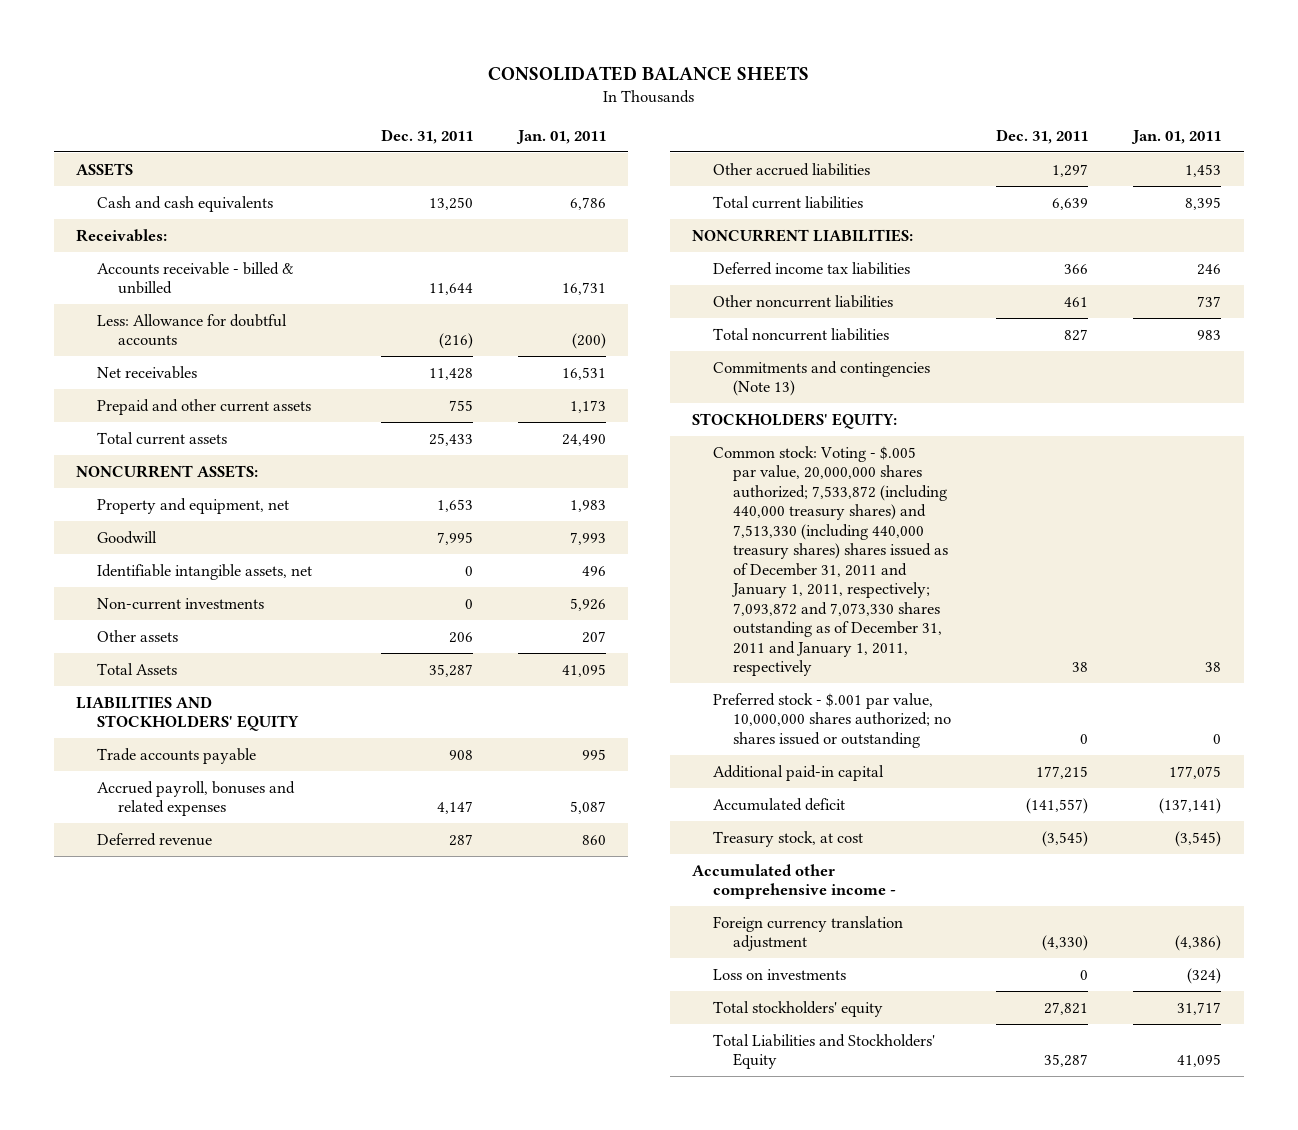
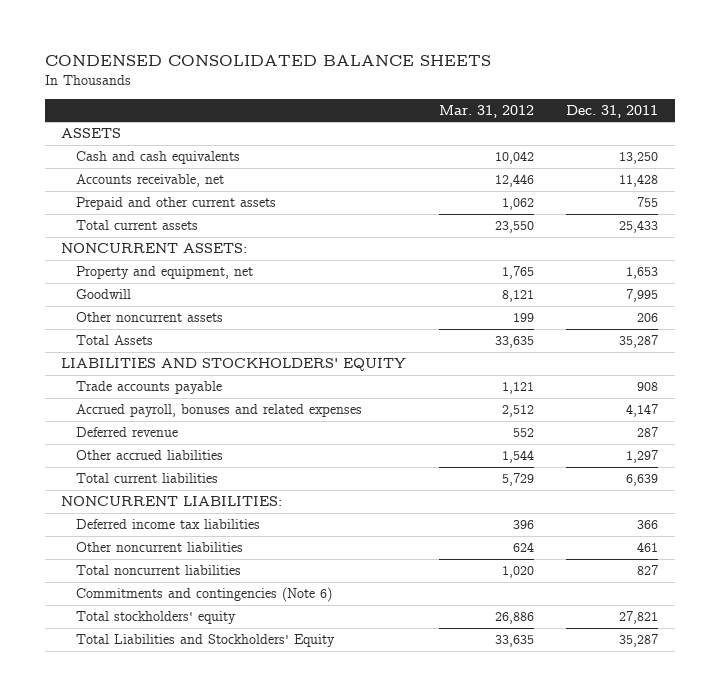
[487,65,809,81] CONSOLIDATED BALANCE SHEETS -> [44,55,491,67] CONDENSED CONSOLIDATED BALANCE SHEETS
[515,129,606,144] Jan. 01, 2011 -> none
none -> [438,104,534,118] Mar. 31, 2012
[76,228,168,242] Receivables: -> none
[97,261,295,295] Accounts receivable - billed & unbilled -> none
[97,313,288,347] Less: Allowance for doubtful accounts -> none
[97,365,198,379] Net receivables -> [75,174,224,188] Accounts receivable, net
[97,563,313,580] Identifiable intangible assets, net -> none
[97,597,265,610] Non-current investments -> none
[97,629,179,642] Other assets -> [75,312,223,323] Other noncurrent assets
[692,412,898,429] STOCKHOLDERS' EQUITY: -> none
[712,445,949,677] Common stock: Voting - $.005 par value, 20,000,000 shares authorized; 7,533,872 (including 440,000 treasury shares) and 7,513,330 (including 440,000 treasury shares) shares issued as of December 31, 2011 and January 1, 2011, respectively; 7,093,872 and 7,073,330 shares outstanding as of December 31, 2011 and January 1, 2011, respectively -> none
[712,692,952,748] Preferred stock - $.001 par value, 10,000,000 shares authorized; no shares issued or outstanding -> none
[712,764,884,781] Additional paid-in capital -> none
[712,797,845,811] Accumulated deficit -> none
[712,830,863,847] Treasury stock, at cost -> none
[692,863,896,900] Accumulated other comprehensive income - -> none
[712,915,903,952] Foreign currency translation adjustment -> none
[712,968,846,980] Loss on investments -> none
[712,360,930,397] Commitments and contingencies (Note 13) -> [75,587,332,603] Commitments and contingencies (Note 6)

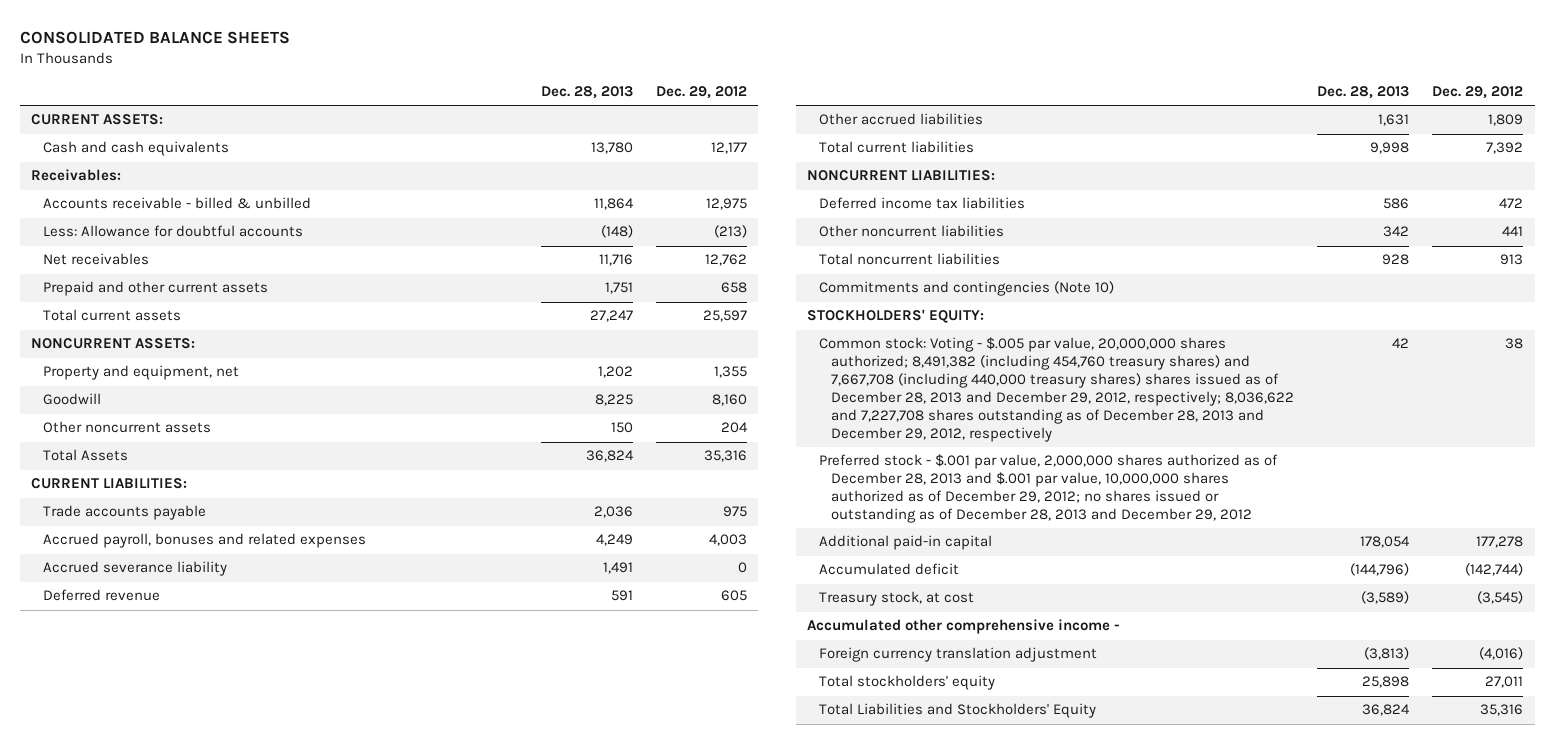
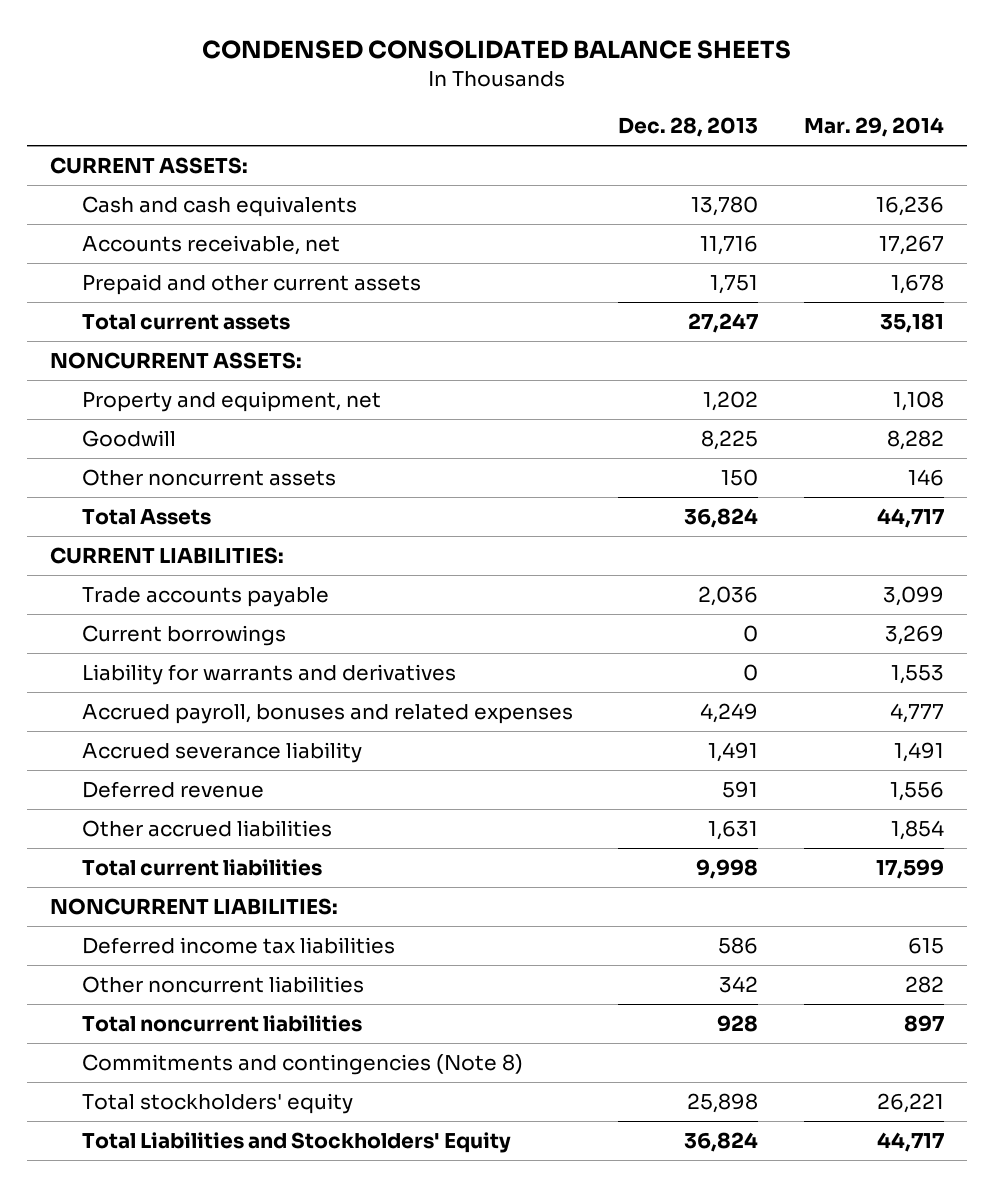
[19,30,290,44] CONSOLIDATED BALANCE SHEETS -> [201,40,791,60] CONDENSED CONSOLIDATED BALANCE SHEETS
[655,86,747,100] Dec. 29, 2012 -> none
none -> [803,117,944,138] Mar. 29, 2014
[31,169,122,182] Receivables: -> none
[42,197,311,210] Accounts receivable - billed & unbilled -> none
[42,225,303,238] Less: Allowance for doubtful accounts -> none
[42,253,149,266] Net receivables -> [81,234,340,255] Accounts receivable, net
none -> [81,624,286,646] Current borrowings
none -> [81,663,456,685] Liability for warrants and derivatives
[807,309,985,324] STOCKHOLDERS' EQUITY: -> none
[819,337,1294,443] Common stock: Voting - $.005 par value, 20,000,000 shares authorized; 8,491,382 (including 454,760 treasury shares) and 7,667,708 (including 440,000 treasury shares) shares issued as of December 28, 2013 and December 29, 2012, respectively; 8,036,622 and 7,227,708 shares outstanding as of December 28, 2013 and December 29, 2012, respectively -> none
[819,454,1279,524] Preferred stock - $.001 par value, 2,000,000 shares authorized as of December 28, 2013 and $.001 par value, 10,000,000 shares authorized as of December 29, 2012; no shares issued or outstanding as of December 28, 2013 and December 29, 2012 -> none
[819,535,993,551] Additional paid-in capital -> none
[819,563,960,576] Accumulated deficit -> none
[819,591,975,607] Treasury stock, at cost -> none
[807,619,1121,635] Accumulated other comprehensive income - -> none
[819,647,1098,663] Foreign currency translation adjustment -> none
[819,281,1115,297] Commitments and contingencies (Note 10) -> [81,1053,523,1075] Commitments and contingencies (Note 8)

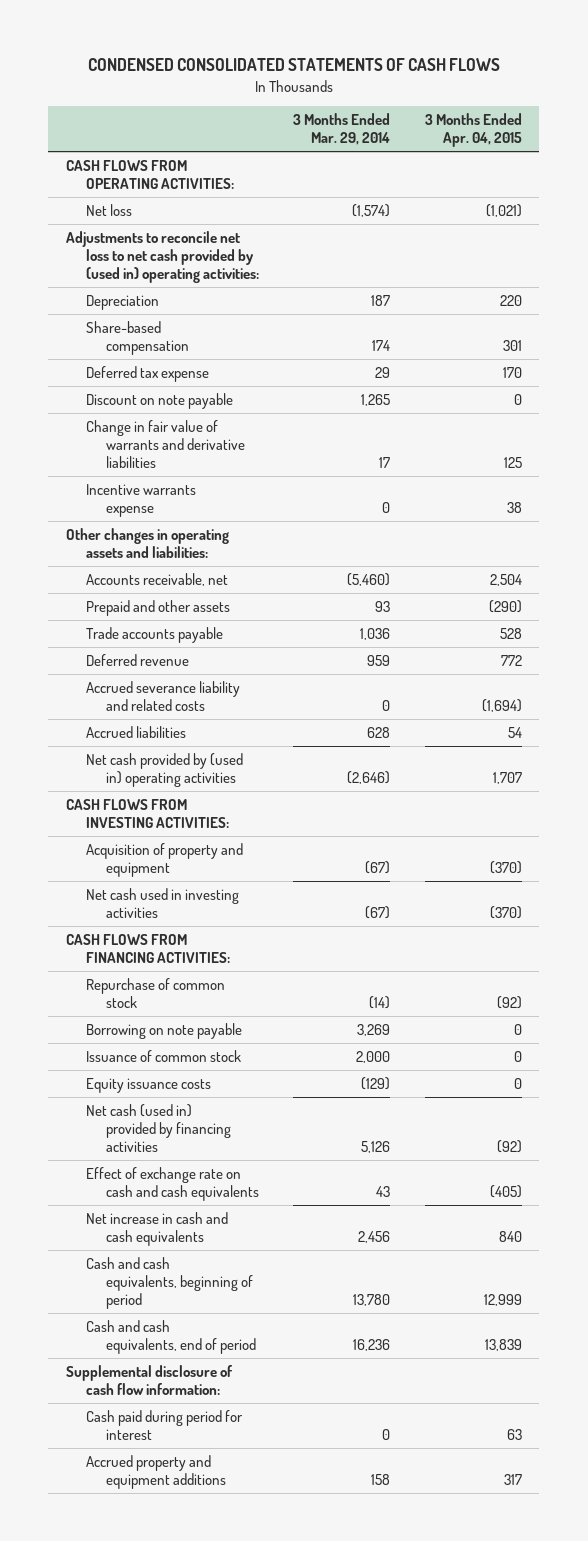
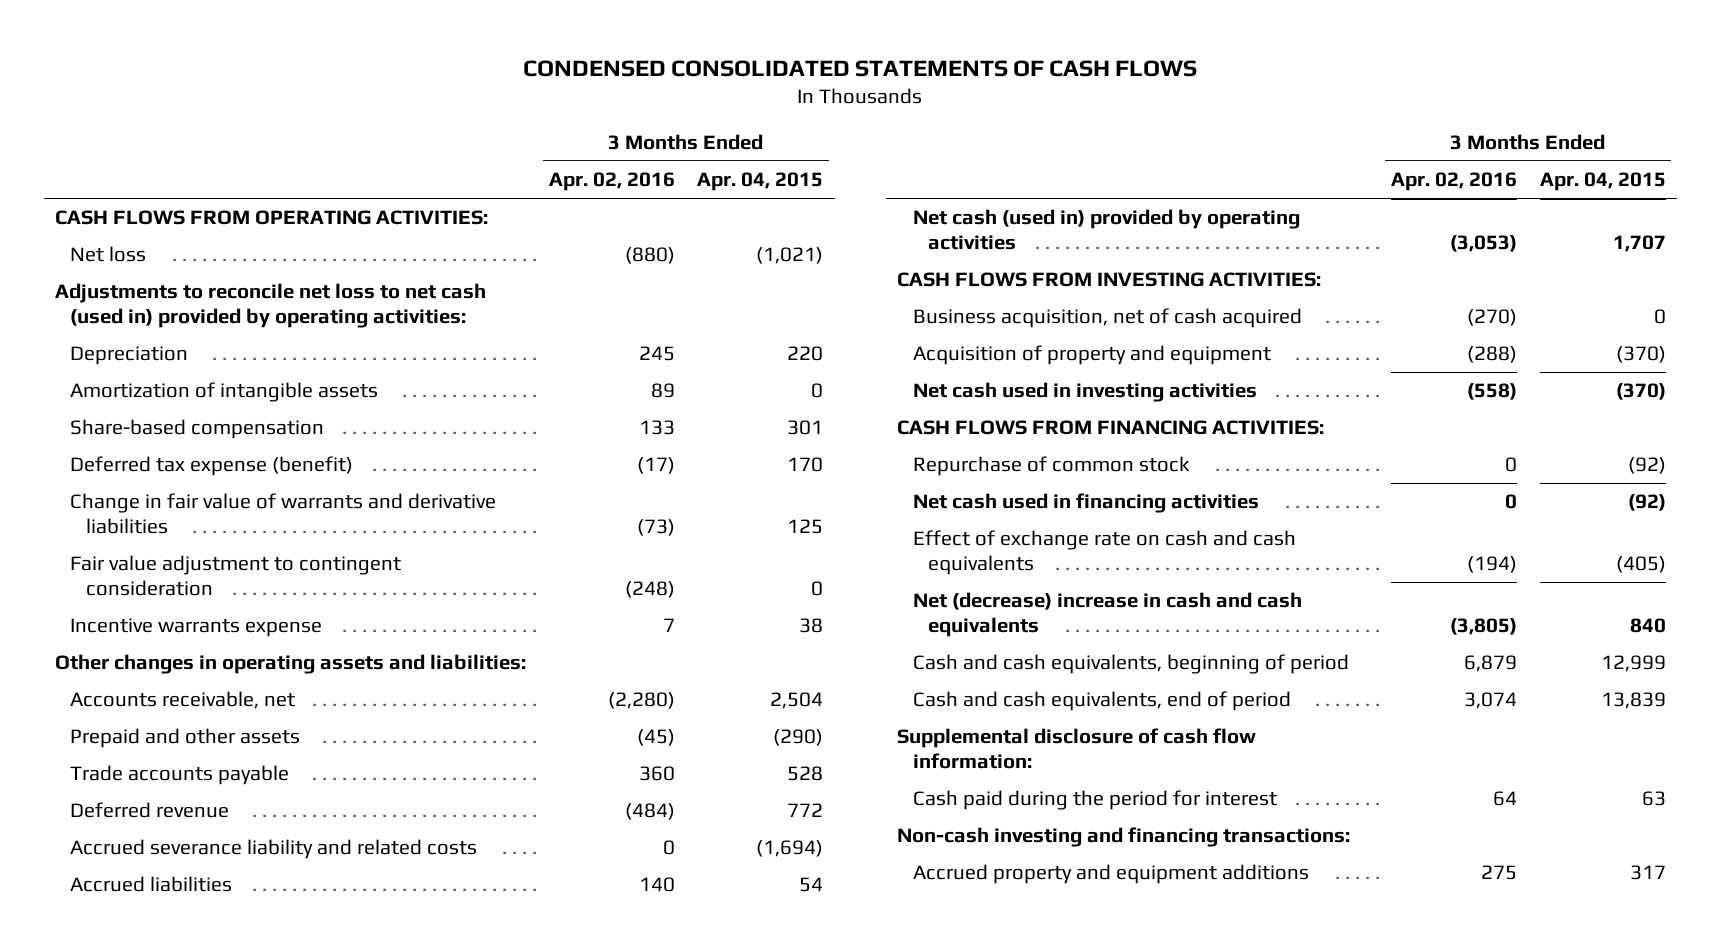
[293,113,391,146] 3 Months Ended Mar. 29, 2014 -> none
none -> [548,172,675,192] Apr. 02, 2016
[65,230,259,283] Adjustments to reconcile net loss to net cash provided by (used in) operating activities: -> [54,283,486,328] Adjustments to reconcile net loss to net cash (used in) provided by operating activities:
none -> [70,382,379,403] Amortization of intangible assets
[85,392,233,409] Discount on note payable -> none
[85,365,209,382] Deferred tax expense -> [70,456,354,477] Deferred tax expense (benefit)
none -> [70,555,402,596] Fair value adjustment to contingent consideration
[85,752,243,787] Net cash provided by (used in) operating activities -> [912,209,1300,250] Net cash (used in) provided by operating activities
none -> [912,308,1302,329] Business acquisition, net of cash acquired
[85,1022,242,1039] Borrowing on note payable -> none
[85,1049,241,1062] Issuance of common stock -> none
[85,1077,211,1093] Equity issuance costs -> none
[85,1103,231,1152] Net cash (used in) provided by financing activities -> [912,493,1259,514] Net cash used in financing activities
[85,1211,228,1246] Net increase in cash and cash equivalents -> [912,592,1302,637] Net (decrease) increase in cash and cash equivalents
[85,1409,243,1440] Cash paid during period for interest -> [912,790,1277,811] Cash paid during the period for interest
none -> [897,827,1351,848] Non-cash investing and financing transactions:

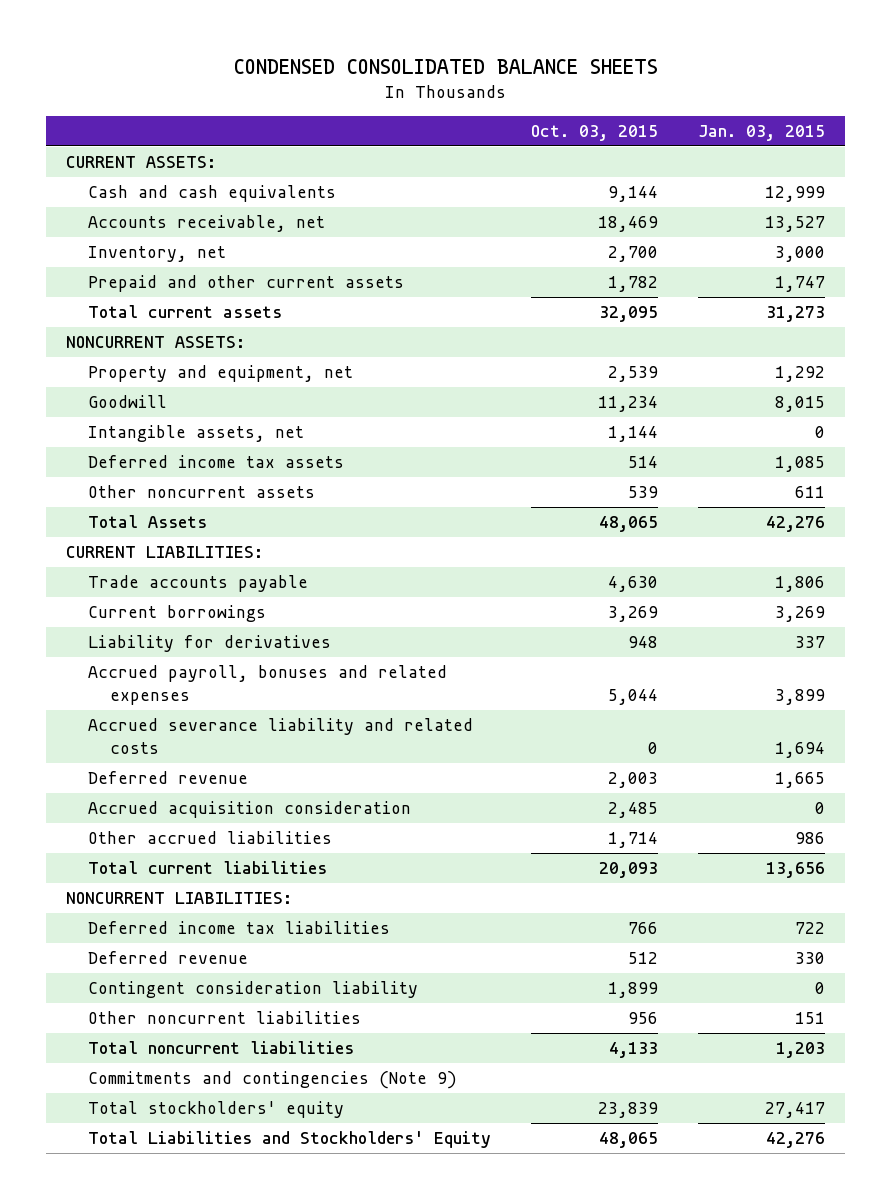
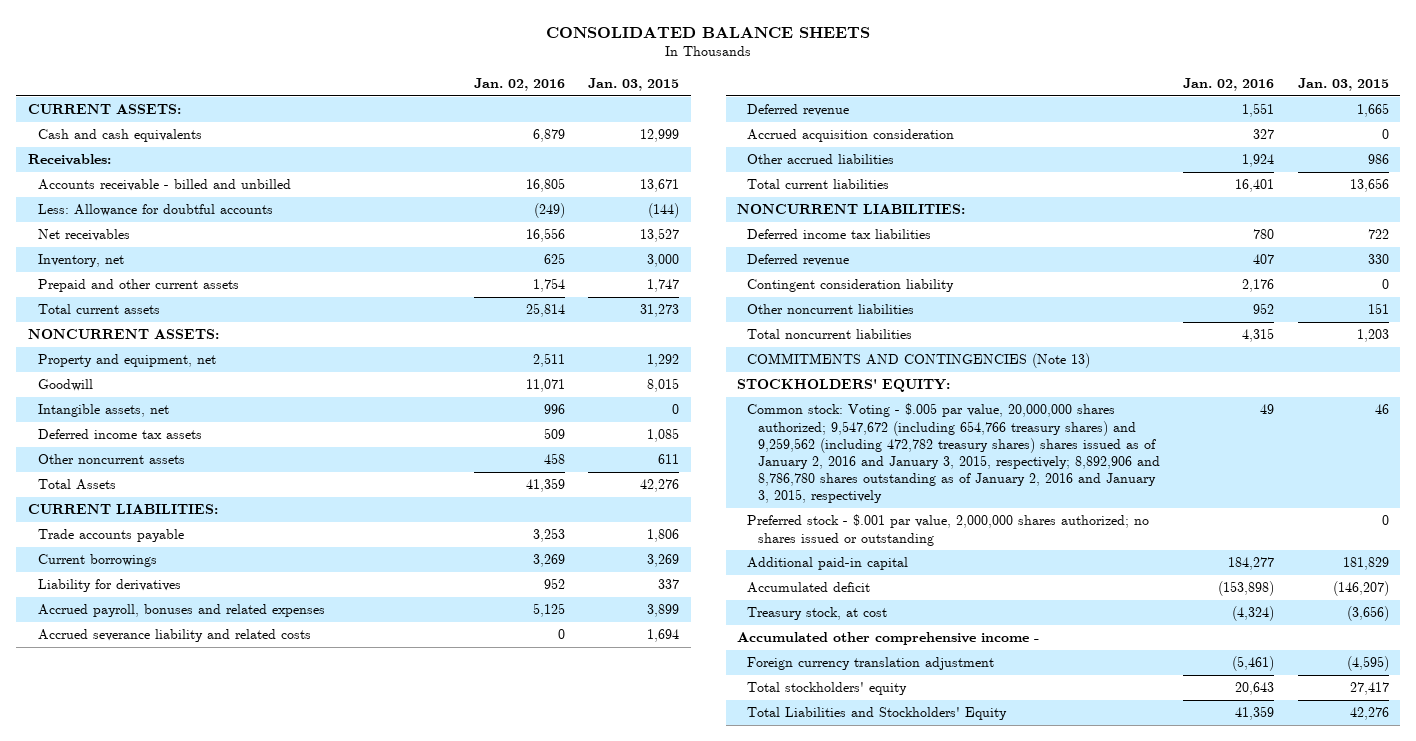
[233,58,658,74] CONDENSED CONSOLIDATED BALANCE SHEETS -> [546,26,871,38] CONSOLIDATED BALANCE SHEETS
[531,124,659,141] Oct. 03, 2015 -> none
none -> [473,77,565,91] Jan. 02, 2016
none -> [27,154,111,166] Receivables:
none -> [37,179,291,192] Accounts receivable - billed and unbilled
none -> [37,204,273,217] Less: Allowance for doubtful accounts
[88,215,326,233] Accounts receivable, net -> [37,229,130,242] Net receivables
[88,1071,458,1090] Commitments and contingencies (Note 9) -> [747,353,1091,369] COMMITMENTS AND CONTINGENCIES (Note 13)
none -> [737,379,951,393] STOCKHOLDERS' EQUITY:
none -> [747,403,1160,504] Common stock: Voting - $.005 par value, 20,000,000 shares authorized; 9,547,672 (including 654,766 treasury shares) and 9,259,562 (including 472,782 treasury shares) shares issued as of January 2, 2016 and January 3, 2015, respectively; 8,892,906 and 8,786,780 shares outstanding as of January 2, 2016 and January 3, 2015, respectively
none -> [747,514,1150,546] Preferred stock - $.001 par value, 2,000,000 shares authorized; no shares issued or outstanding
none -> [747,557,909,571] Additional paid-in capital
none -> [747,582,871,594] Accumulated deficit
none -> [747,607,888,621] Treasury stock, at cost
none -> [737,632,1040,646] Accumulated other comprehensive income -
none -> [747,657,995,671] Foreign currency translation adjustment

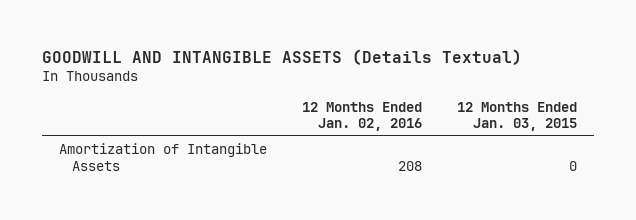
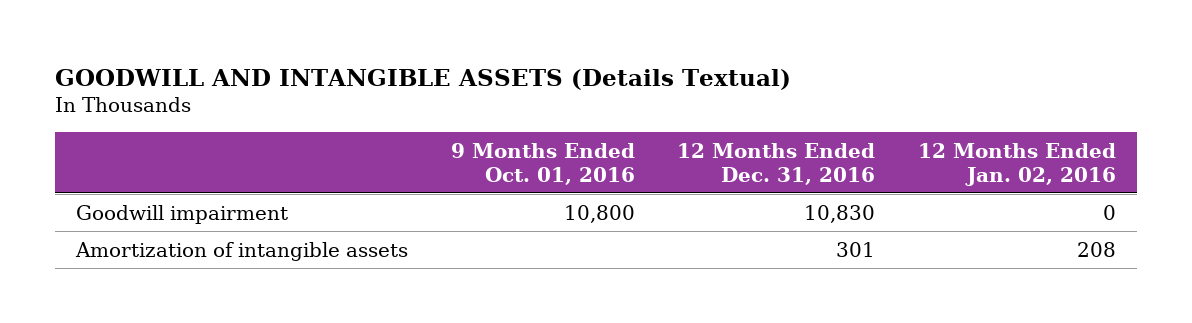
[456,101,577,131] 12 Months Ended Jan. 03, 2015 -> none
none -> [450,142,635,185] 9 Months Ended Oct. 01, 2016
none -> [677,142,876,185] 12 Months Ended Dec. 31, 2016
none -> [76,204,289,224] Goodwill impairment
[59,143,268,171] Amortization of Intangible Assets -> [75,241,409,261] Amortization of intangible assets

